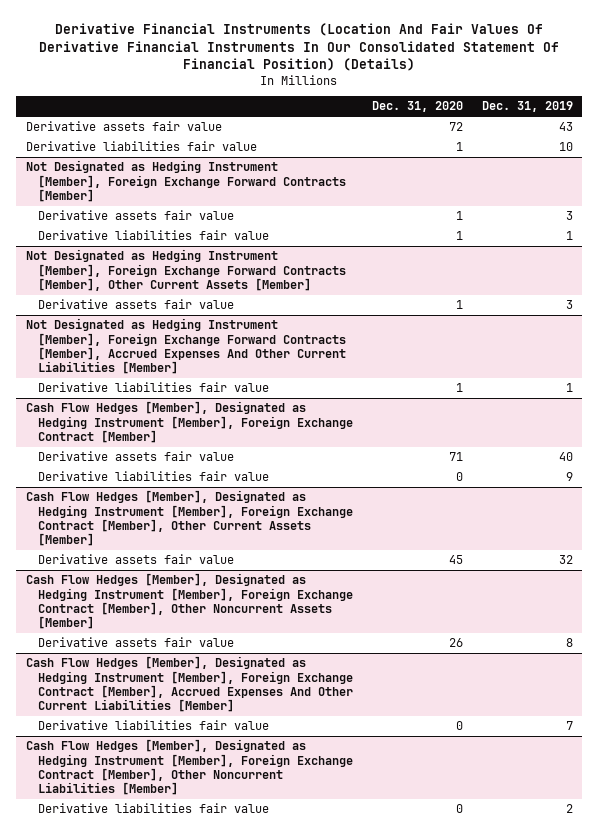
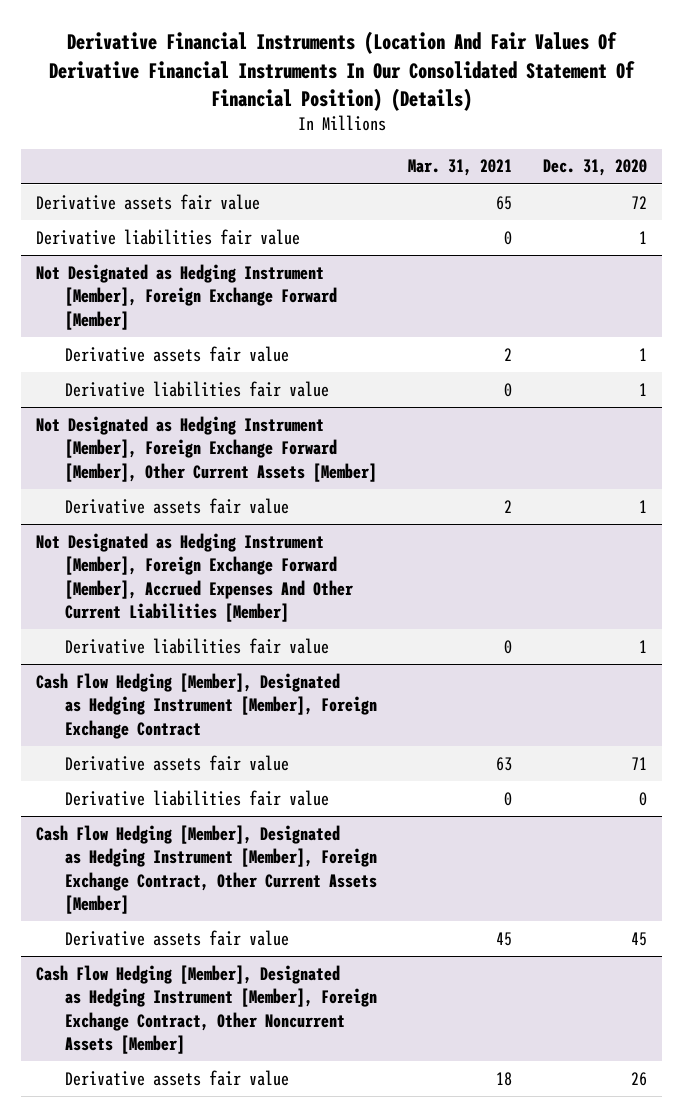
[481,101,573,113] Dec. 31, 2019 -> none
none -> [408,159,513,177] Mar. 31, 2021
[25,160,347,202] Not Designated as Hedging Instrument [Member], Foreign Exchange Forward Contracts [Member] -> [36,263,338,330] Not Designated as Hedging Instrument [Member], Foreign Exchange Forward [Member]
[25,249,347,291] Not Designated as Hedging Instrument [Member], Foreign Exchange Forward Contracts [Member], Other Current Assets [Member] -> [36,415,378,482] Not Designated as Hedging Instrument [Member], Foreign Exchange Forward [Member], Other Current Assets [Member]
[25,318,347,375] Not Designated as Hedging Instrument [Member], Foreign Exchange Forward Contracts [Member], Accrued Expenses And Other Current Liabilities [Member] -> [36,532,354,623] Not Designated as Hedging Instrument [Member], Foreign Exchange Forward [Member], Accrued Expenses And Other Current Liabilities [Member]
[25,401,354,443] Cash Flow Hedges [Member], Designated as Hedging Instrument [Member], Foreign Exchange Contract [Member] -> [36,672,378,739] Cash Flow Hedging [Member], Designated as Hedging Instrument [Member], Foreign Exchange Contract
[25,490,354,547] Cash Flow Hedges [Member], Designated as Hedging Instrument [Member], Foreign Exchange Contract [Member], Other Current Assets [Member] -> [36,824,378,915] Cash Flow Hedging [Member], Designated as Hedging Instrument [Member], Foreign Exchange Contract, Other Current Assets [Member]
[25,573,354,630] Cash Flow Hedges [Member], Designated as Hedging Instrument [Member], Foreign Exchange Contract [Member], Other Noncurrent Assets [Member] -> [36,964,378,1055] Cash Flow Hedging [Member], Designated as Hedging Instrument [Member], Foreign Exchange Contract, Other Noncurrent Assets [Member]
[25,656,354,713] Cash Flow Hedges [Member], Designated as Hedging Instrument [Member], Foreign Exchange Contract [Member], Accrued Expenses And Other Current Liabilities [Member] -> none
[38,720,270,731] Derivative liabilities fair value -> none
[25,739,354,796] Cash Flow Hedges [Member], Designated as Hedging Instrument [Member], Foreign Exchange Contract [Member], Other Noncurrent Liabilities [Member] -> none
[38,803,270,814] Derivative liabilities fair value -> none

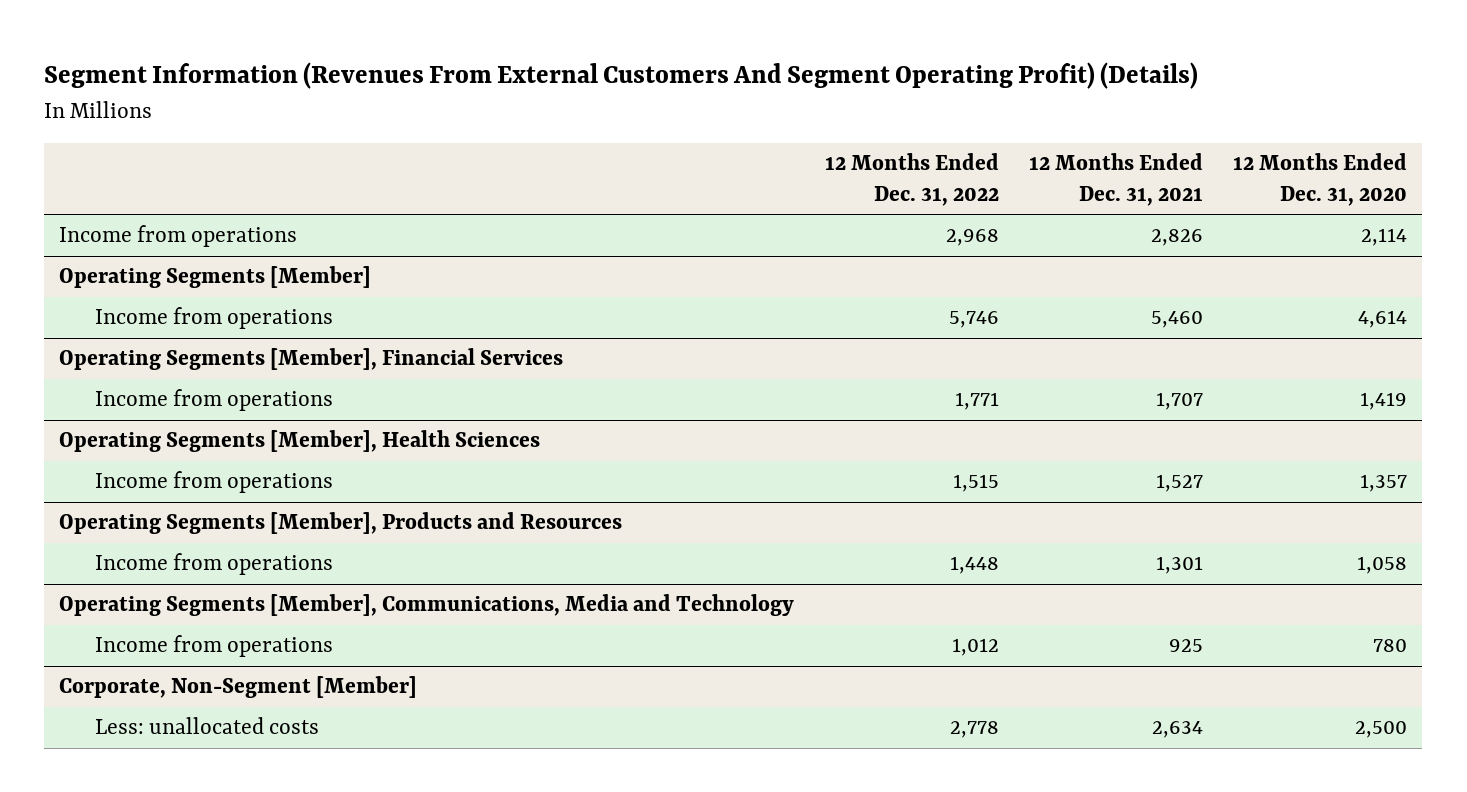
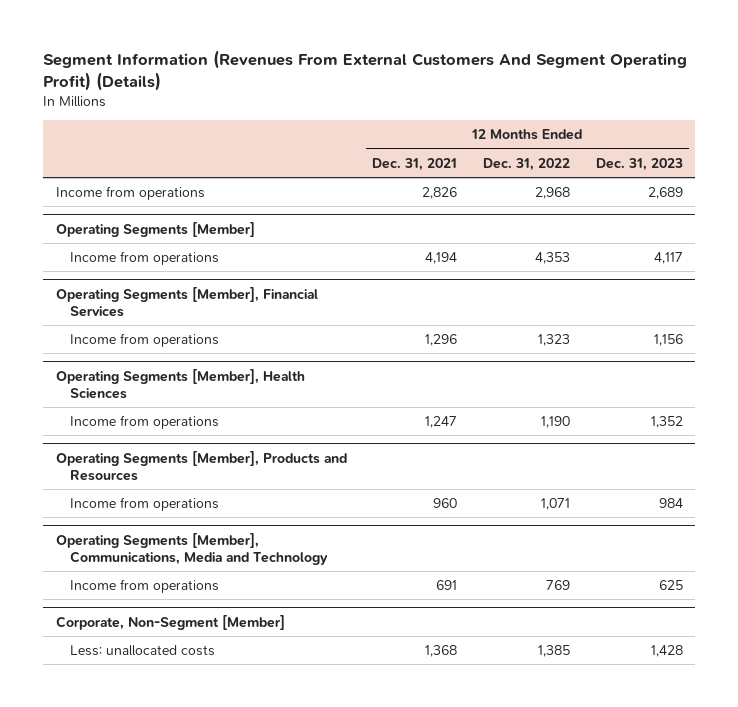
[1233,153,1408,207] 12 Months Ended Dec. 31, 2020 -> none
none -> [595,157,683,171] Dec. 31, 2023
[948,311,999,329] 5,746 -> [534,252,570,265] 4,353
[1151,311,1204,329] 5,460 -> [425,252,458,265] 4,194
[954,392,999,411] 1,771 -> [537,334,570,347] 1,323
[1156,392,1204,411] 1,707 -> [425,334,458,347] 1,296
[952,474,999,493] 1,515 -> [540,416,570,429] 1,190
[1156,474,1204,493] 1,527 -> [425,416,458,429] 1,247
[949,556,999,575] 1,448 -> [540,498,570,511] 1,071
[1156,556,1204,575] 1,301 -> [433,498,458,509] 960
[951,638,999,657] 1,012 -> [545,580,570,591] 769
[1169,639,1204,653] 925 -> [436,580,458,591] 691
[949,721,999,739] 2,778 -> [537,645,570,658] 1,385
[1152,721,1204,739] 2,634 -> [425,645,458,658] 1,368

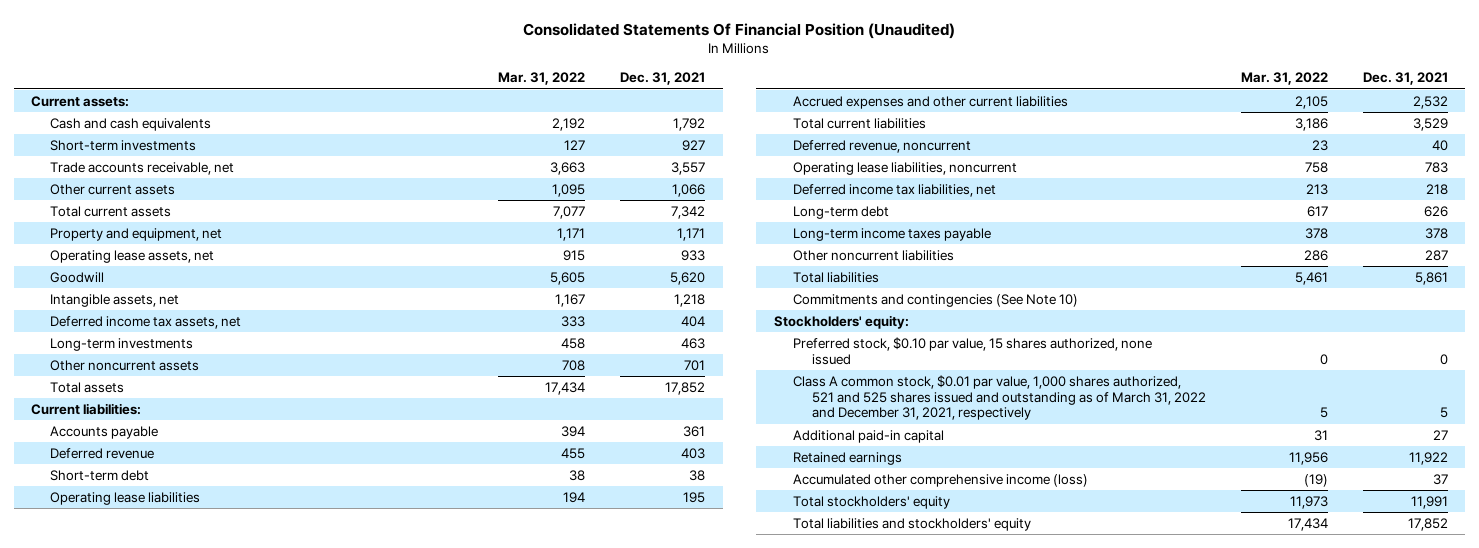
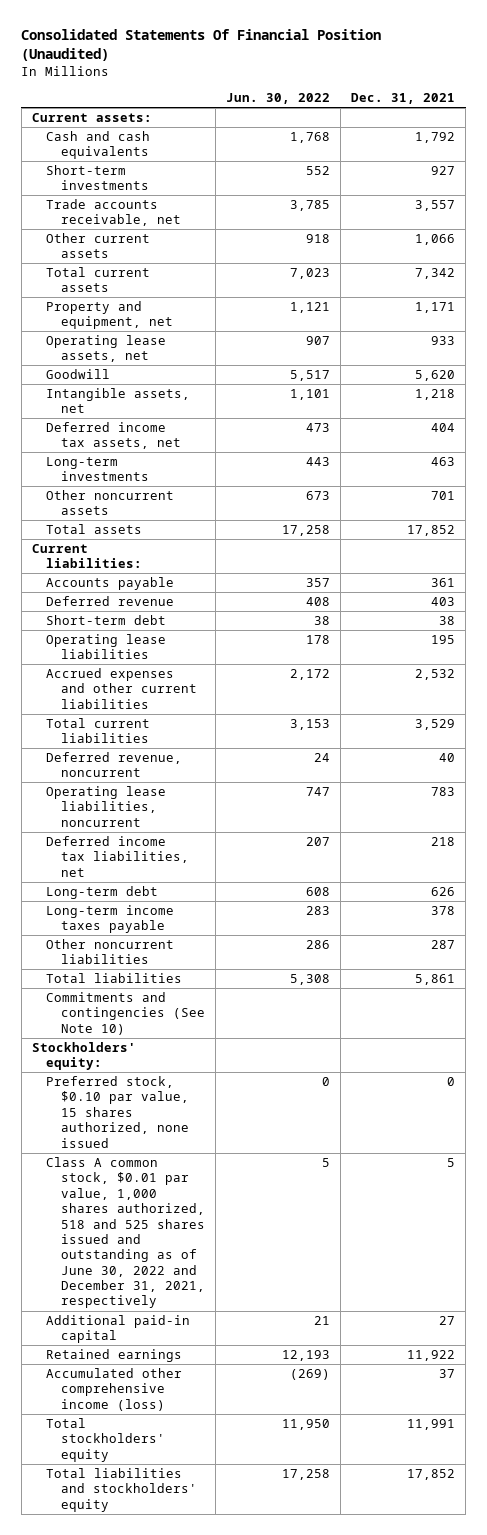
[497,72,585,86] Mar. 31, 2022 -> none
none -> [226,92,331,104] Jun. 30, 2022
[792,375,1206,421] Class A common stock, $0.01 par value, 1,000 shares authorized, 521 and 525 shares issued and outstanding as of March 31, 2022 and December 31, 2021, respectively -> [46,1156,205,1309] Class A common stock, $0.01 par value, 1,000 shares authorized, 518 and 525 shares issued and outstanding as of June 30, 2022 and December 31, 2021, respectively

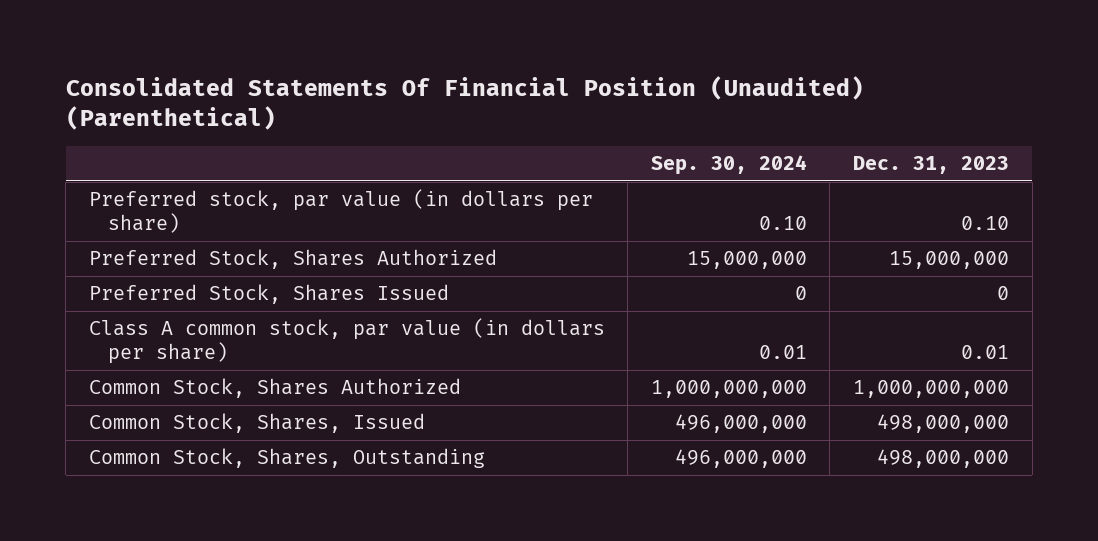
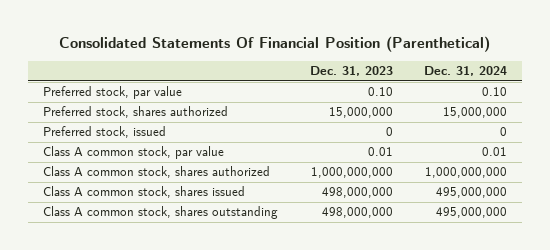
[65,76,864,131] Consolidated Statements Of Financial Position (Unaudited) (Parenthetical) -> [59,35,491,52] Consolidated Statements Of Financial Position (Parenthetical)
[650,155,807,176] Sep. 30, 2024 -> none
none -> [423,66,507,77] Dec. 31, 2024
[88,189,593,234] Preferred stock, par value (in dollars per share) -> [43,86,183,100] Preferred stock, par value
[88,249,497,270] Preferred Stock, Shares Authorized -> [43,106,229,119] Preferred stock, shares authorized
[88,284,449,305] Preferred Stock, Shares Issued -> [43,126,167,139] Preferred stock, issued
[88,318,605,365] Class A common stock, par value (in dollars per share) -> [43,146,225,160] Class A common stock, par value
[88,378,461,399] Common Stock, Shares Authorized -> [43,166,271,179] Class A common stock, shares authorized
[88,413,425,434] Common Stock, Shares, Issued -> [43,186,246,199] Class A common stock, shares issued
[88,448,485,469] Common Stock, Shares, Outstanding -> [43,206,279,220] Class A common stock, shares outstanding

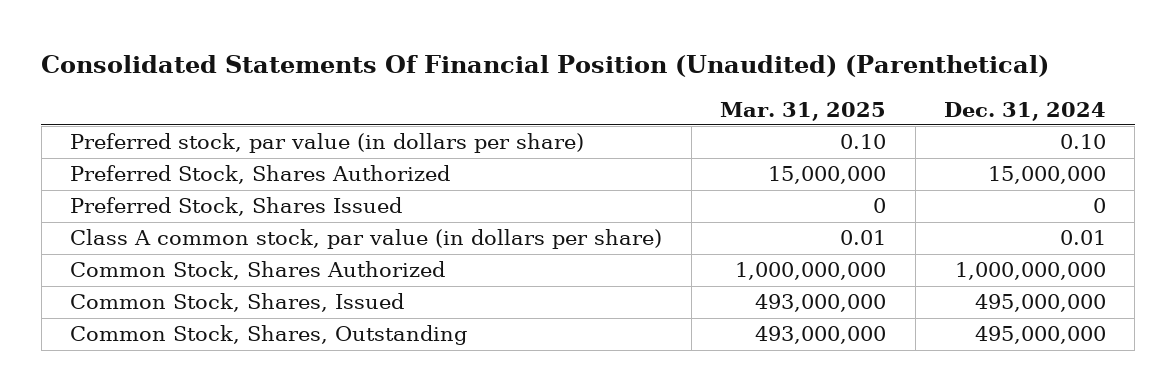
[59,35,491,52] Consolidated Statements Of Financial Position (Parenthetical) -> [41,54,1050,77] Consolidated Statements Of Financial Position (Unaudited) (Parenthetical)
[309,66,393,77] Dec. 31, 2023 -> none
none -> [720,101,887,121] Mar. 31, 2025
[43,86,183,100] Preferred stock, par value -> [70,133,585,154] Preferred stock, par value (in dollars per share)
[43,106,229,119] Preferred stock, shares authorized -> [70,165,451,185] Preferred Stock, Shares Authorized
[43,126,167,139] Preferred stock, issued -> [70,197,403,217] Preferred Stock, Shares Issued
[43,146,225,160] Class A common stock, par value -> [70,229,663,250] Class A common stock, par value (in dollars per share)
[43,166,271,179] Class A common stock, shares authorized -> [70,261,446,281] Common Stock, Shares Authorized
[43,186,246,199] Class A common stock, shares issued -> [70,293,405,313] Common Stock, Shares, Issued
[43,206,279,220] Class A common stock, shares outstanding -> [70,325,468,346] Common Stock, Shares, Outstanding

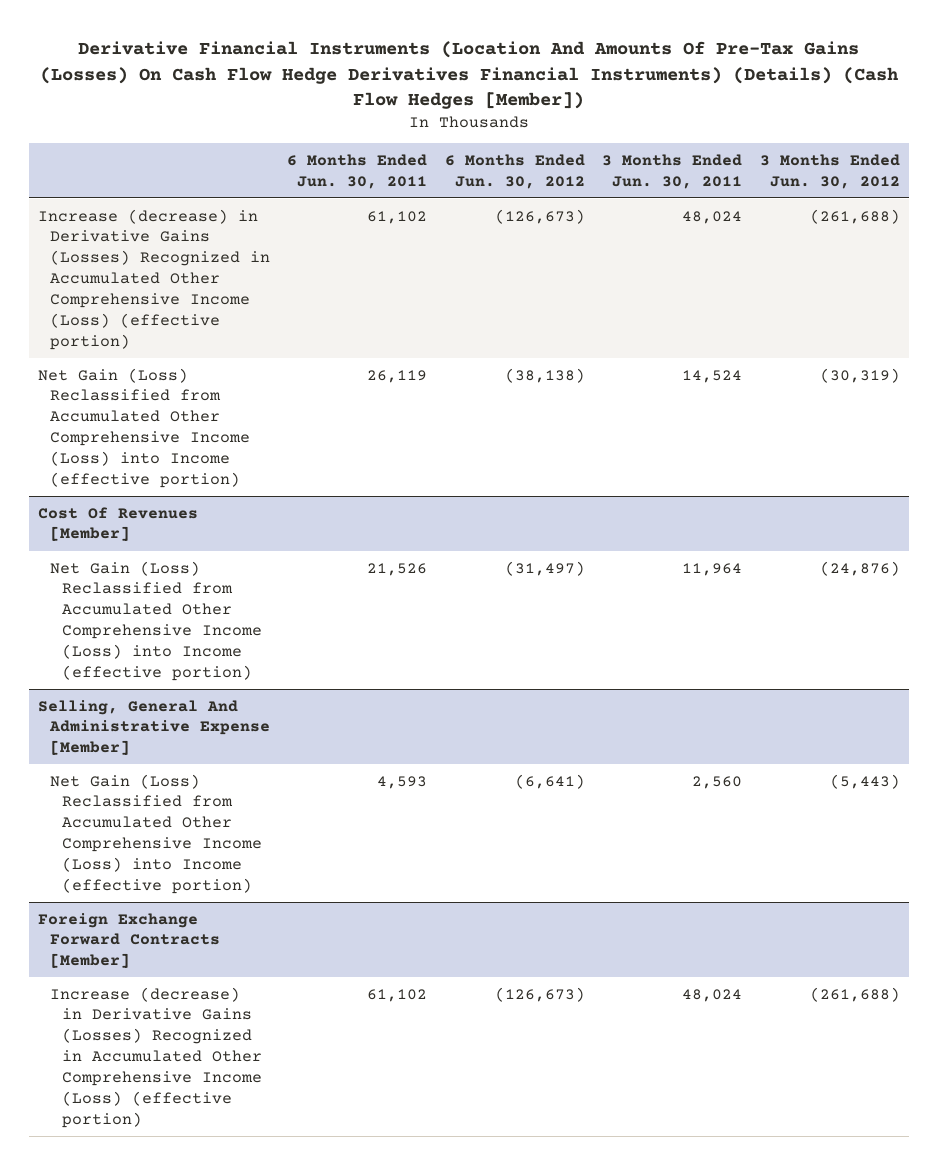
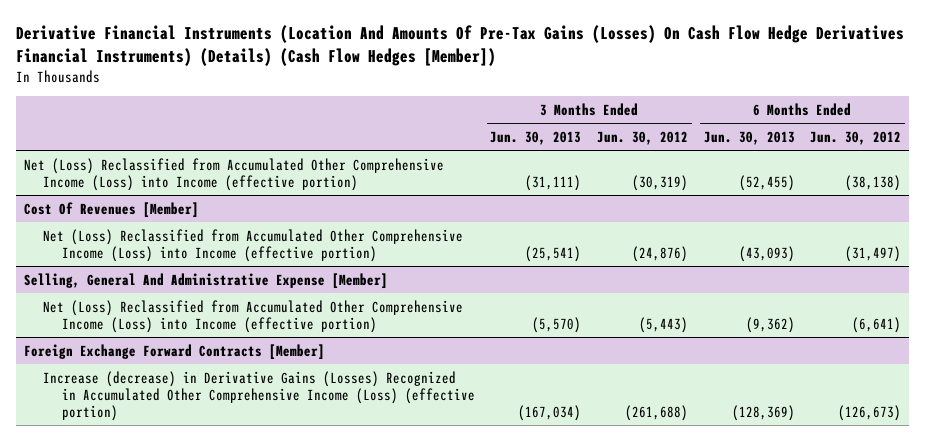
[287,154,428,189] 6 Months Ended Jun. 30, 2011 -> none
[602,154,743,189] 3 Months Ended Jun. 30, 2011 -> none
none -> [490,130,582,145] Jun. 30, 2013
none -> [703,130,795,145] Jun. 30, 2013
[37,208,270,350] Increase (decrease) in Derivative Gains (Losses) Recognized in Accumulated Other Comprehensive Income (Loss) (effective portion) -> none
[37,367,250,488] Net Gain (Loss) Reclassified from Accumulated Other Comprehensive Income (Loss) into Income (effective portion) -> [24,157,445,191] Net (Loss) Reclassified from Accumulated Other Comprehensive Income (Loss) into Income (effective portion)
[49,560,263,681] Net Gain (Loss) Reclassified from Accumulated Other Comprehensive Income (Loss) into Income (effective portion) -> [42,228,463,262] Net (Loss) Reclassified from Accumulated Other Comprehensive Income (Loss) into Income (effective portion)
[49,773,263,894] Net Gain (Loss) Reclassified from Accumulated Other Comprehensive Income (Loss) into Income (effective portion) -> [42,299,463,333] Net (Loss) Reclassified from Accumulated Other Comprehensive Income (Loss) into Income (effective portion)

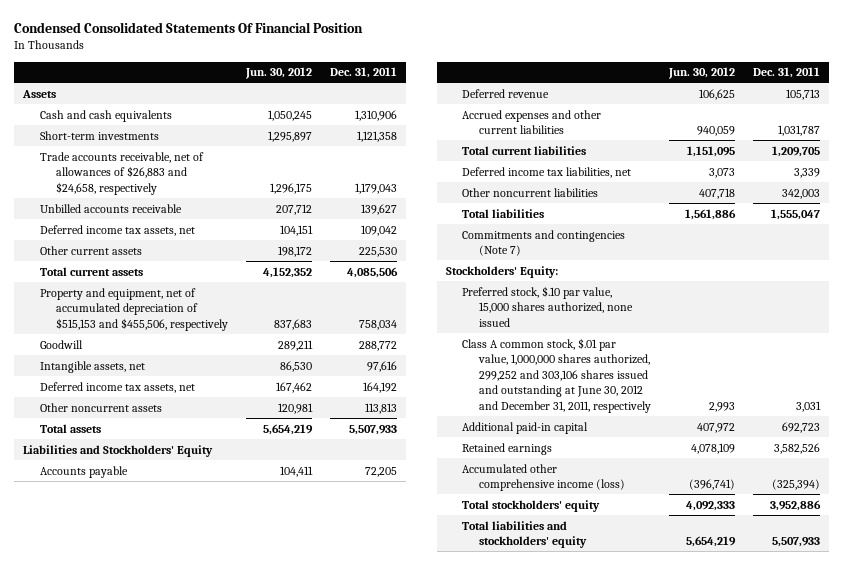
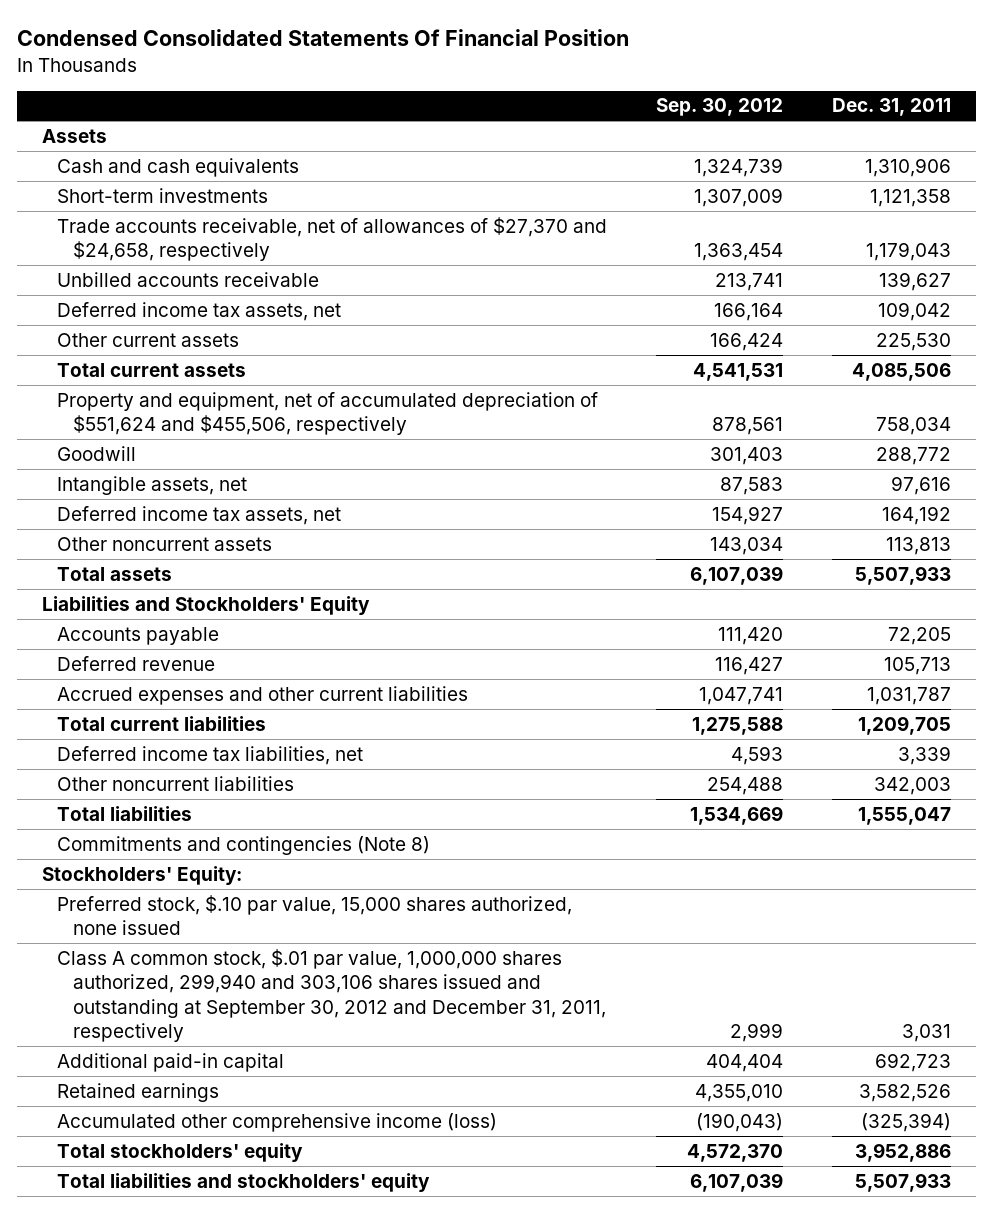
[245,67,313,80] Jun. 30, 2012 -> none
none -> [656,98,784,117] Sep. 30, 2012
[39,151,204,195] Trade accounts receivable, net of allowances of $26,883 and $24,658, respectively -> [57,216,608,262] Trade accounts receivable, net of allowances of $27,370 and $24,658, respectively
[39,287,229,331] Property and equipment, net of accumulated depreciation of $515,153 and $455,506, respectively -> [57,391,599,436] Property and equipment, net of accumulated depreciation of $551,624 and $455,506, respectively
[462,229,626,257] Commitments and contingencies (Note 7) -> [57,835,431,855] Commitments and contingencies (Note 8)
[462,337,652,413] Class A common stock, $.01 par value, 1,000,000 shares authorized, 299,252 and 303,106 shares issued and outstanding at June 30, 2012 and December 31, 2011, respectively -> [57,948,606,1043] Class A common stock, $.01 par value, 1,000,000 shares authorized, 299,940 and 303,106 shares issued and outstanding at September 30, 2012 and December 31, 2011, respectively

